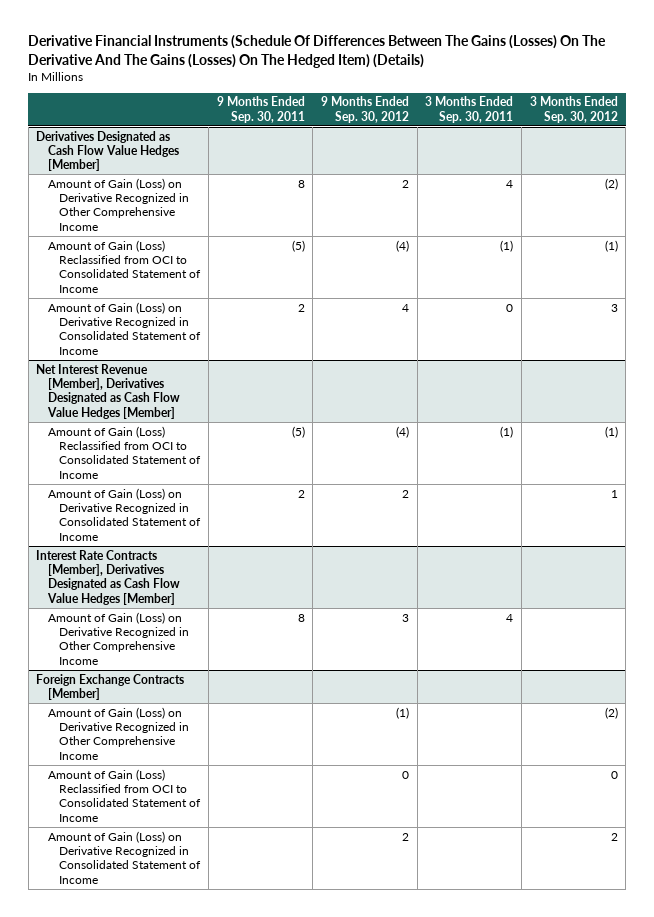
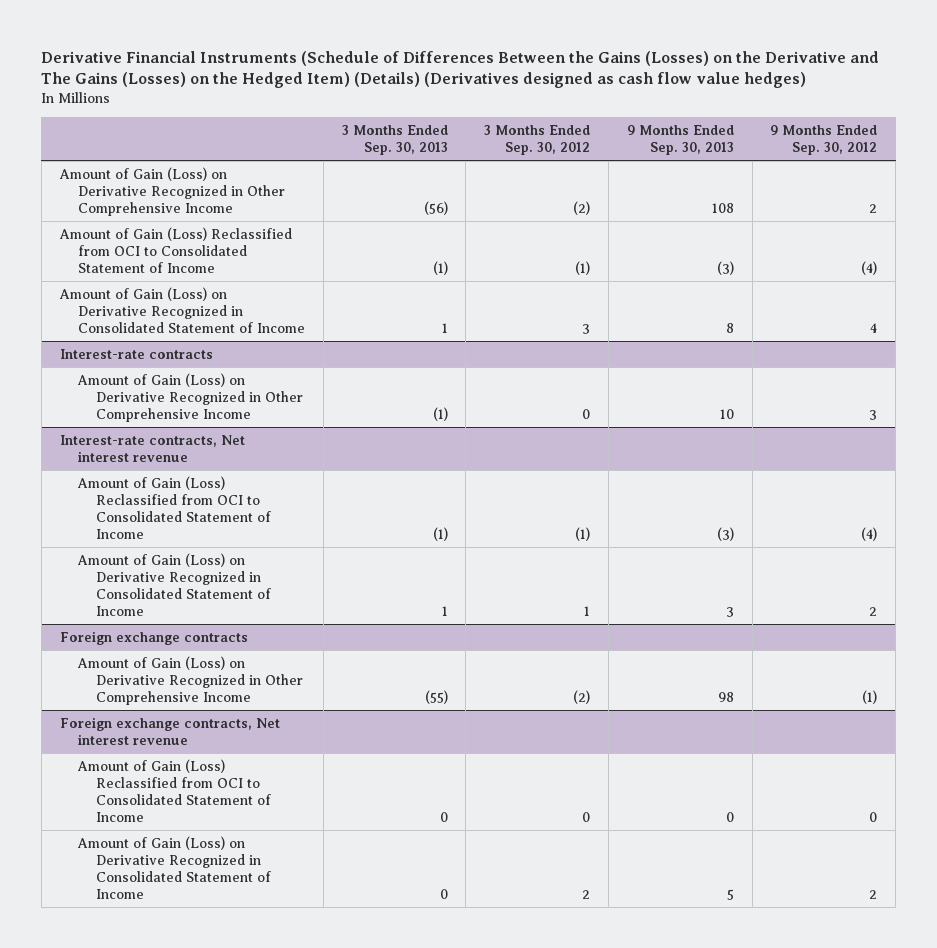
[28,35,607,68] Derivative Financial Instruments (Schedule Of Differences Between The Gains (Losses) On The Derivative And The Gains (Losses) On The Hedged Item) (Details) -> [41,50,880,89] Derivative Financial Instruments (Schedule of Differences Between the Gains (Losses) on the Derivative and The Gains (Losses) on the Hedged Item) (Details) (Derivatives designed as cash flow value hedges)
[216,96,305,123] 9 Months Ended Sep. 30, 2011 -> none
[425,96,514,123] 3 Months Ended Sep. 30, 2011 -> none
none -> [341,124,448,155] 3 Months Ended Sep. 30, 2013
none -> [626,124,734,155] 9 Months Ended Sep. 30, 2013
[36,130,179,172] Derivatives Designated as Cash Flow Value Hedges [Member] -> none
[36,363,180,419] Net Interest Revenue [Member], Derivatives Designated as Cash Flow Value Hedges [Member] -> none
none -> [59,348,213,359] Interest-rate contracts
none -> [76,372,304,422] Amount of Gain (Loss) on Derivative Recognized in Other Comprehensive Income
none -> [59,434,245,462] Interest-rate contracts, Net interest revenue
[36,549,180,605] Interest Rate Contracts [Member], Derivatives Designated as Cash Flow Value Hedges [Member] -> none
[47,611,190,665] Amount of Gain (Loss) on Derivative Recognized in Other Comprehensive Income -> none
[36,673,185,700] Foreign Exchange Contracts [Member] -> [59,630,248,645] Foreign exchange contracts
none -> [59,716,280,745] Foreign exchange contracts, Net interest revenue

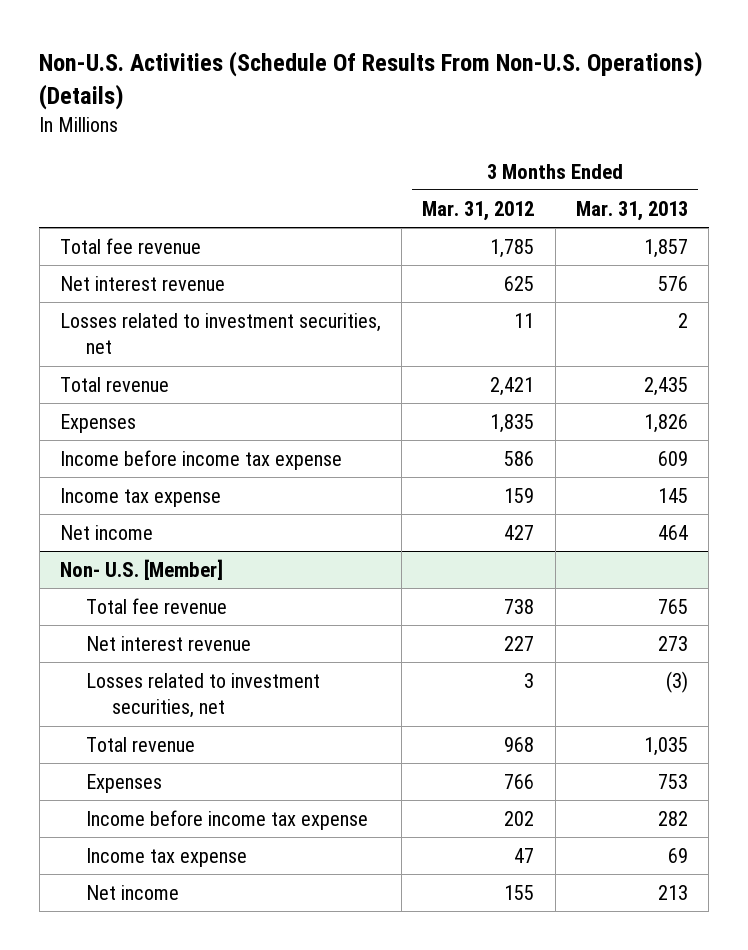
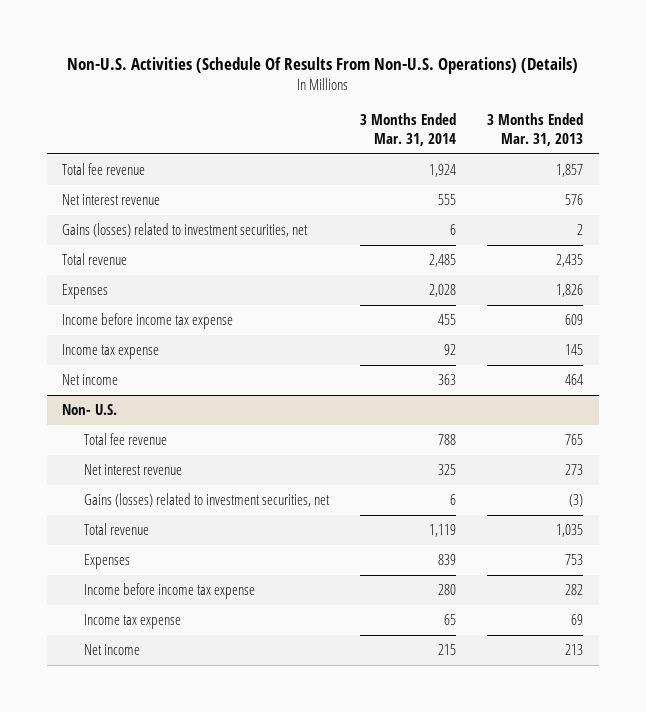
[422,201,535,222] Mar. 31, 2012 -> none
none -> [360,113,457,146] 3 Months Ended Mar. 31, 2014
[60,313,382,355] Losses related to investment securities, net -> [62,223,309,238] Gains (losses) related to investment securities, net
[60,559,224,581] Non- U.S. [Member] -> [62,404,118,416] Non- U.S.
[86,673,321,719] Losses related to investment securities, net -> [83,493,330,508] Gains (losses) related to investment securities, net

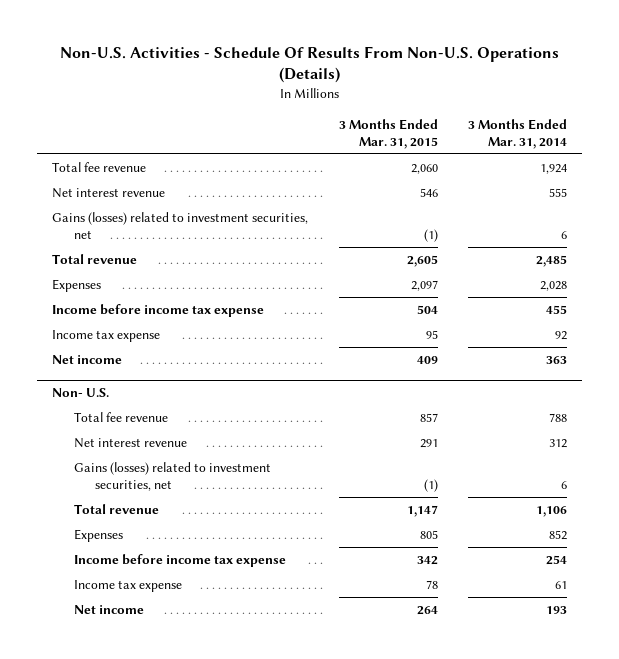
[66,56,578,74] Non-U.S. Activities (Schedule Of Results From Non-U.S. Operations) (Details) -> [59,46,559,84] Non-U.S. Activities - Schedule Of Results From Non-U.S. Operations (Details)
[487,113,584,146] 3 Months Ended Mar. 31, 2013 -> none
none -> [338,118,438,149] 3 Months Ended Mar. 31, 2015
[438,464,457,476] 325 -> [549,438,568,448] 312
[429,524,457,538] 1,119 -> [536,505,568,517] 1,106
[438,554,457,566] 839 -> [549,529,568,540] 852
[438,584,457,596] 280 -> [546,554,568,565] 254
[444,614,457,626] 65 -> [555,580,568,589] 61
[438,644,457,656] 215 -> [546,605,568,614] 193

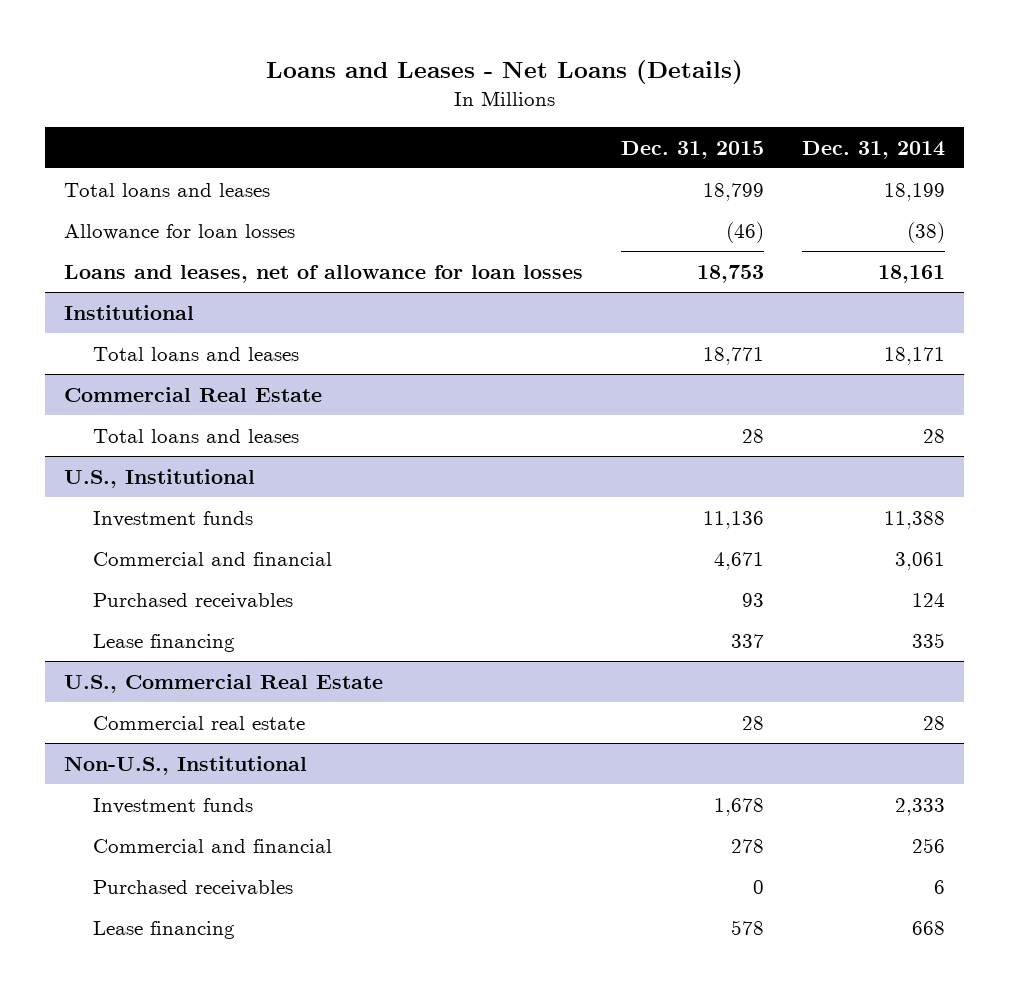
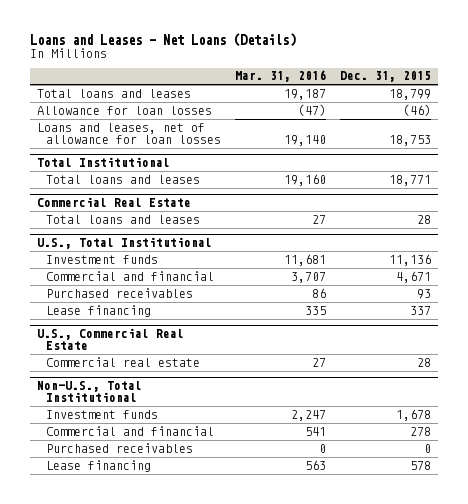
[802,140,946,159] Dec. 31, 2014 -> none
none -> [234,70,326,83] Mar. 31, 2016
[64,304,195,320] Institutional -> [36,156,170,167] Total Institutional
[64,468,256,488] U.S., Institutional -> [36,236,212,249] U.S., Total Institutional
[64,755,308,775] Non-U.S., Institutional -> [36,380,142,402] Non-U.S., Total Institutional

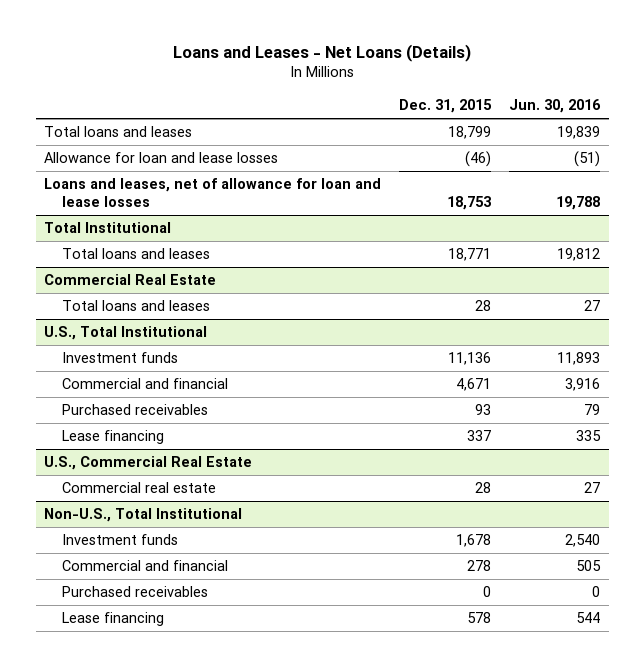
[234,70,326,83] Mar. 31, 2016 -> none
none -> [508,99,601,114] Jun. 30, 2016
[36,105,212,115] Allowance for loan losses -> [44,152,279,164] Allowance for loan and lease losses
[36,122,221,144] Loans and leases, net of allowance for loan losses -> [44,178,382,208] Loans and leases, net of allowance for loan and lease losses

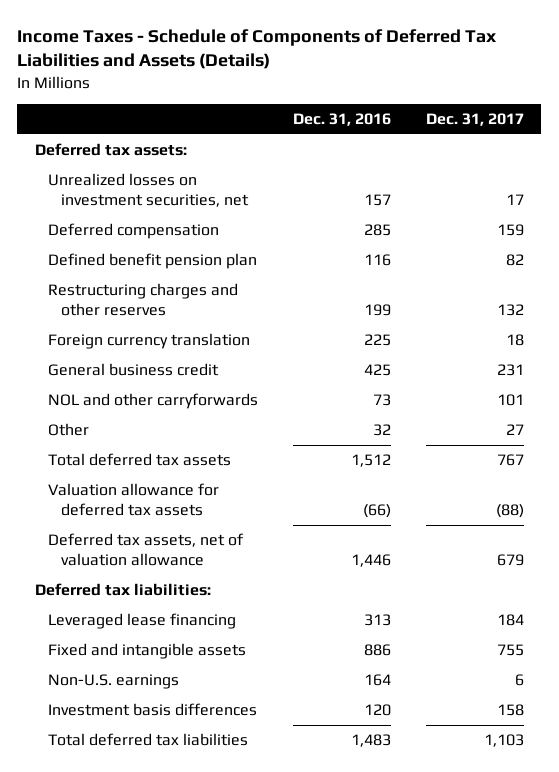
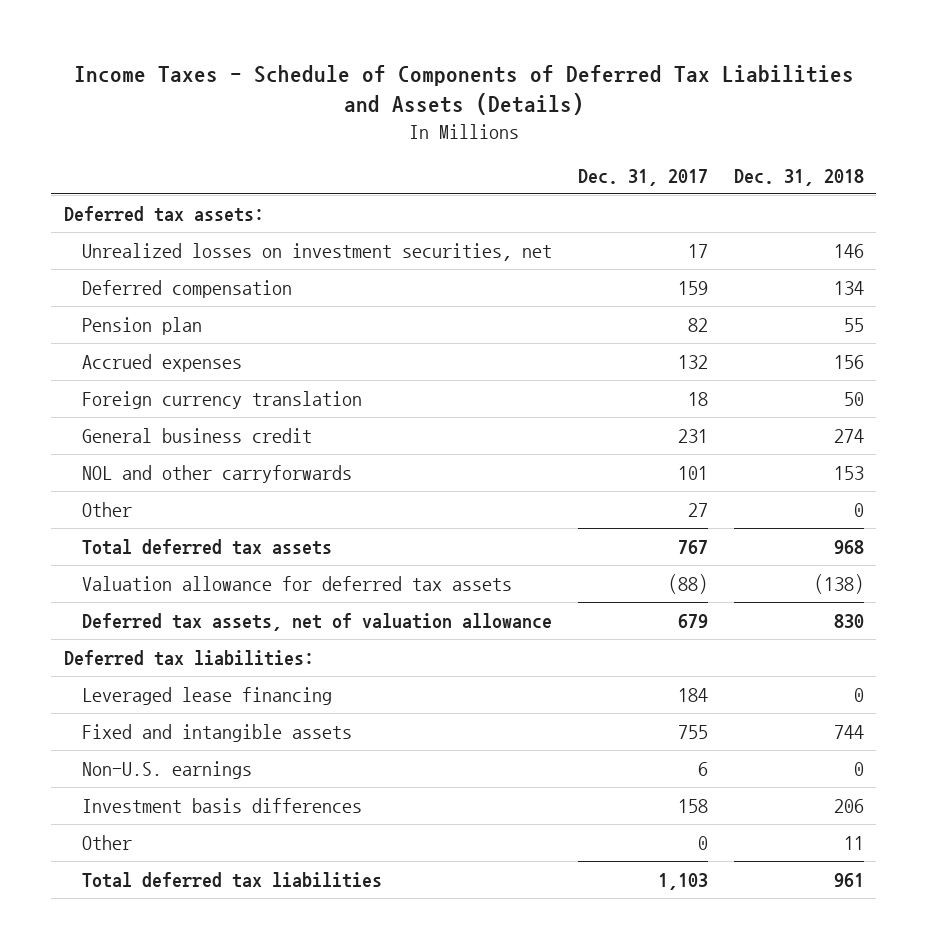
[293,112,392,126] Dec. 31, 2016 -> none
none -> [733,168,864,186] Dec. 31, 2018
[48,253,258,270] Defined benefit pension plan -> [82,316,203,335] Pension plan
[48,283,239,317] Restructuring charges and other reserves -> [82,353,243,372] Accrued expenses
none -> [82,834,133,850] Other

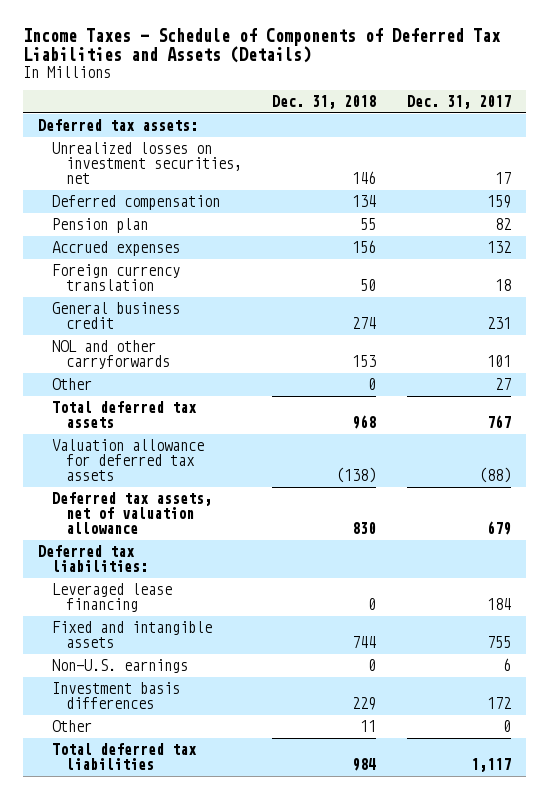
[677,798,708,813] 158 -> [487,697,512,710] 172
[833,798,864,813] 206 -> [352,697,377,711] 229
[657,872,708,890] 1,103 -> [471,758,512,773] 1,117
[833,872,864,887] 961 -> [352,758,377,772] 984

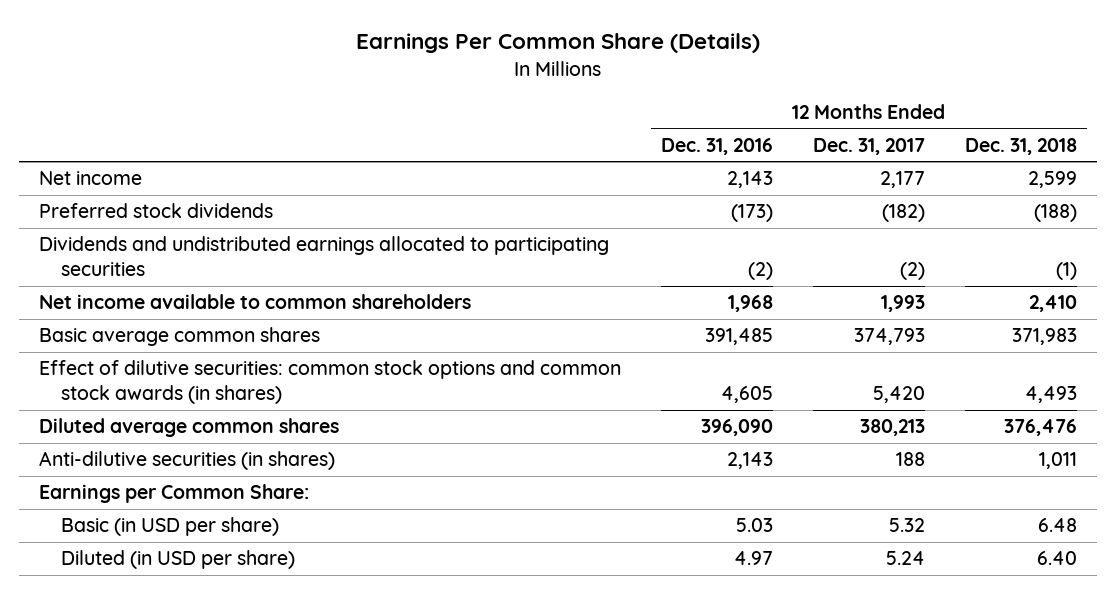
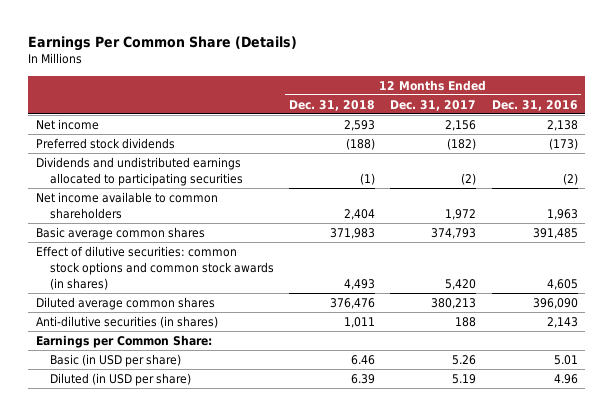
[727,171,774,189] 2,143 -> [546,120,578,132] 2,138
[880,171,926,189] 2,177 -> [445,120,477,132] 2,156
[1028,171,1078,189] 2,599 -> [343,120,375,132] 2,593
[728,295,774,313] 1,968 -> [546,208,578,220] 1,963
[881,295,926,313] 1,993 -> [445,208,477,220] 1,972
[1029,295,1078,313] 2,410 -> [343,208,375,220] 2,404
[736,518,774,533] 5.03 -> [553,355,578,366] 5.01
[889,518,926,533] 5.32 -> [452,355,477,366] 5.26
[1038,518,1078,533] 6.48 -> [350,355,375,366] 6.46
[734,551,774,566] 4.97 -> [553,374,578,385] 4.96
[886,551,926,566] 5.24 -> [452,374,477,385] 5.19
[1037,551,1078,566] 6.40 -> [350,374,375,385] 6.39

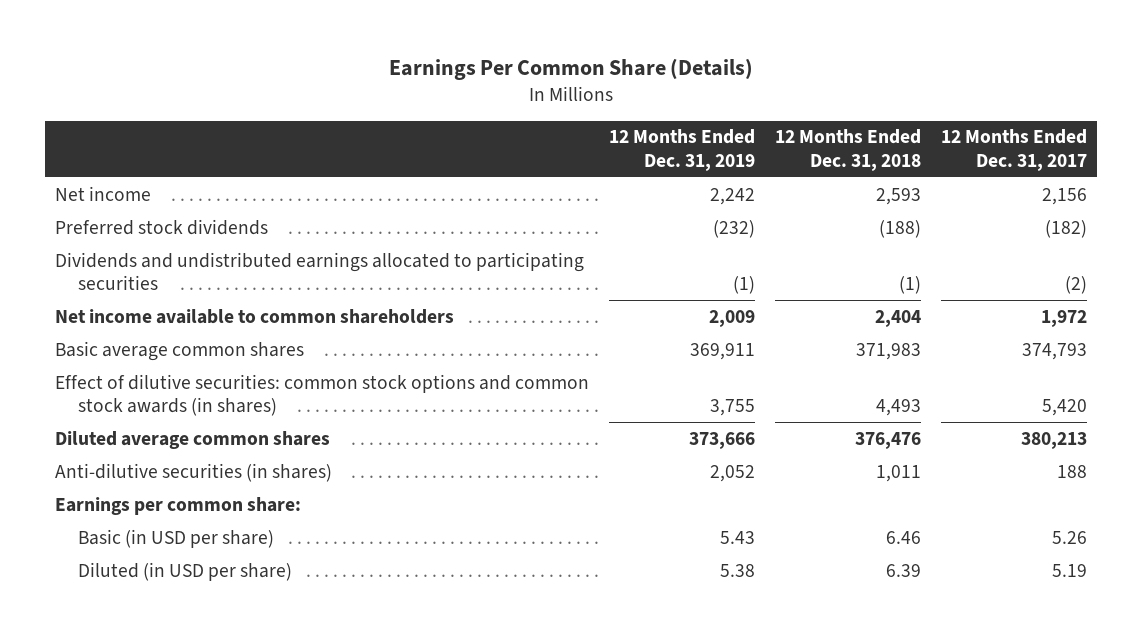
[491,99,578,111] Dec. 31, 2016 -> none
none -> [608,129,755,171] 12 Months Ended Dec. 31, 2019
[35,335,212,349] Earnings per Common Share: -> [55,496,302,515] Earnings per common share:

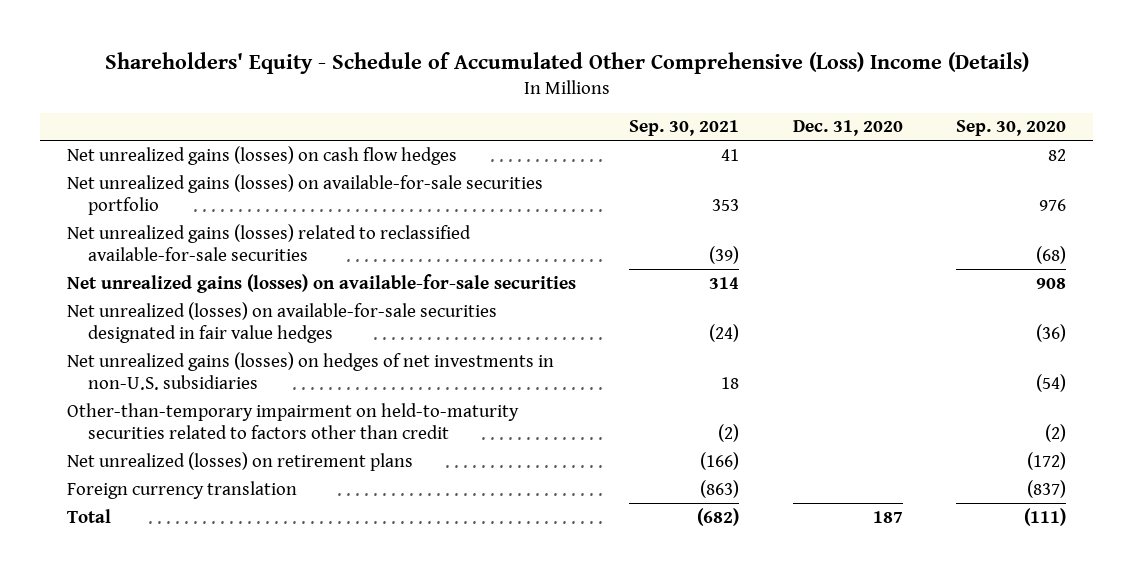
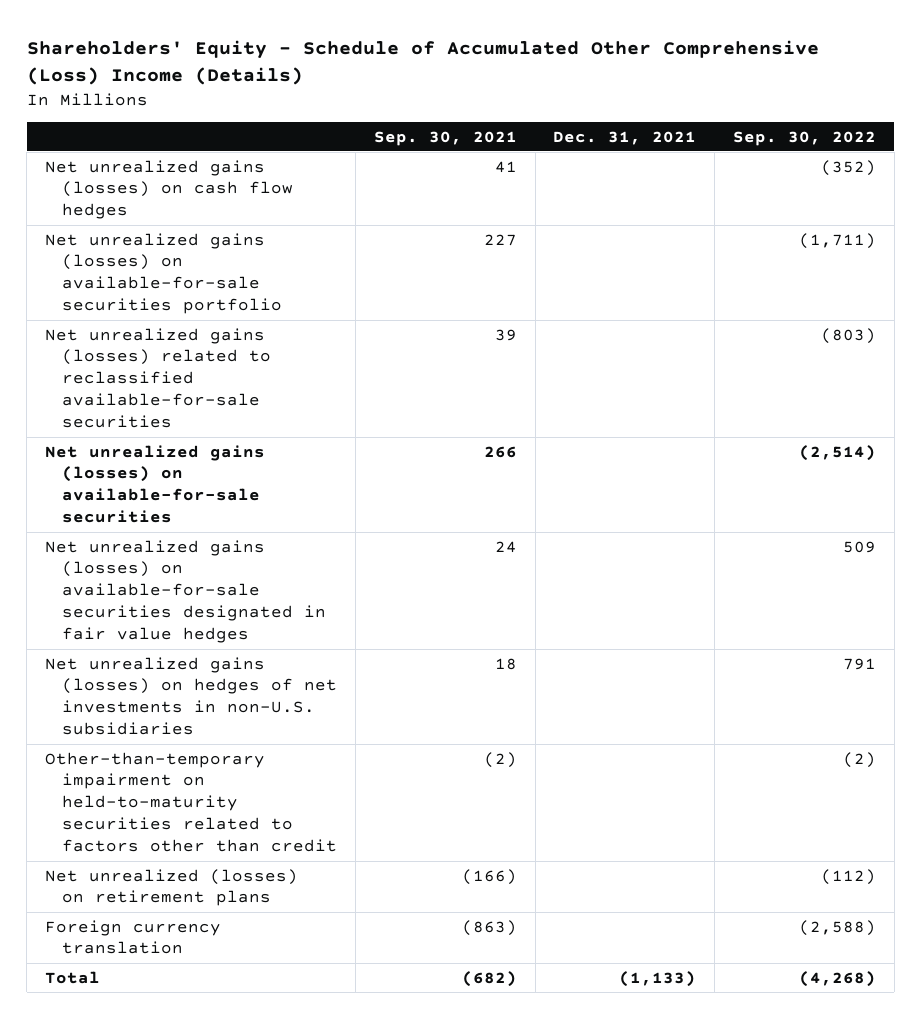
[792,120,903,137] Dec. 31, 2020 -> none
[956,120,1067,137] Sep. 30, 2020 -> none
none -> [553,130,697,145] Dec. 31, 2021
none -> [733,130,877,146] Sep. 30, 2022
[712,198,740,211] 353 -> [483,233,517,246] 227
[709,245,740,264] (39) -> [494,328,517,341] 39
[709,276,740,289] 314 -> [483,445,517,458] 266
[66,301,497,343] Net unrealized (losses) on available-for-sale securities designated in fair value hedges -> [45,539,327,644] Net unrealized gains (losses) on available-for-sale securities designated in fair value hedges
[709,323,740,342] (24) -> [494,540,517,553] 24

